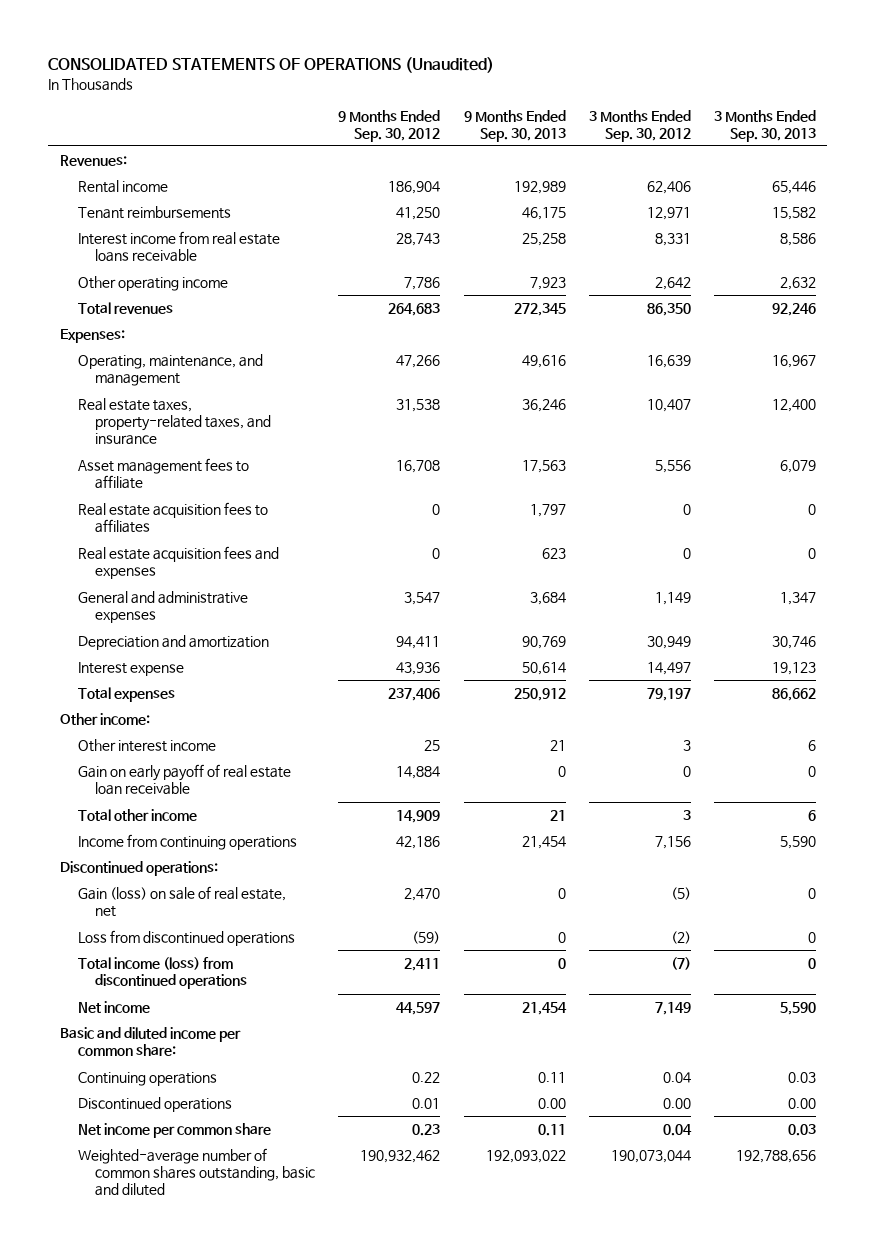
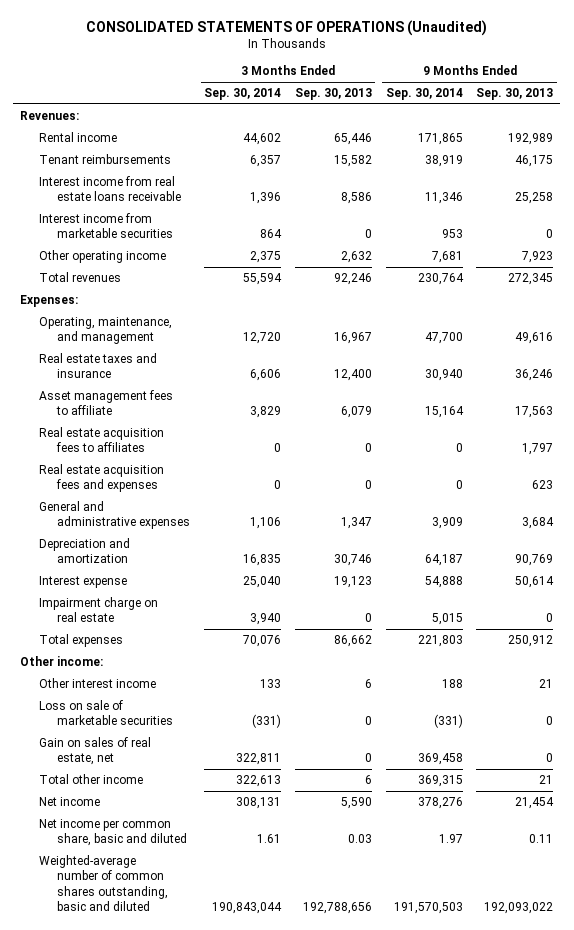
[338,109,441,142] 9 Months Ended Sep. 30, 2012 -> none
[588,109,691,142] 3 Months Ended Sep. 30, 2012 -> none
none -> [204,88,282,101] Sep. 30, 2014
none -> [385,88,463,101] Sep. 30, 2014
none -> [38,213,174,239] Interest income from marketable securities
[77,398,272,446] Real estate taxes, property-related taxes, and insurance -> [38,353,157,379] Real estate taxes and insurance
none -> [38,597,158,623] Impairment charge on real estate
[77,764,291,796] Gain on early payoff of real estate loan receivable -> none
none -> [38,700,174,726] Loss on sale of marketable securities
none -> [38,737,151,766] Gain on sales of real estate, net
[77,834,297,851] Income from continuing operations -> none
[59,861,218,877] Discontinued operations: -> none
[77,886,286,918] Gain (loss) on sale of real estate, net -> none
[77,930,295,947] Loss from discontinued operations -> none
[77,957,248,990] Total income (loss) from discontinued operations -> none
[59,1027,241,1057] Basic and diluted income per common share: -> none
[77,1072,217,1087] Continuing operations -> none
[77,1097,232,1113] Discontinued operations -> none
[77,1123,271,1139] Net income per common share -> [38,819,188,847] Net income per common share, basic and diluted

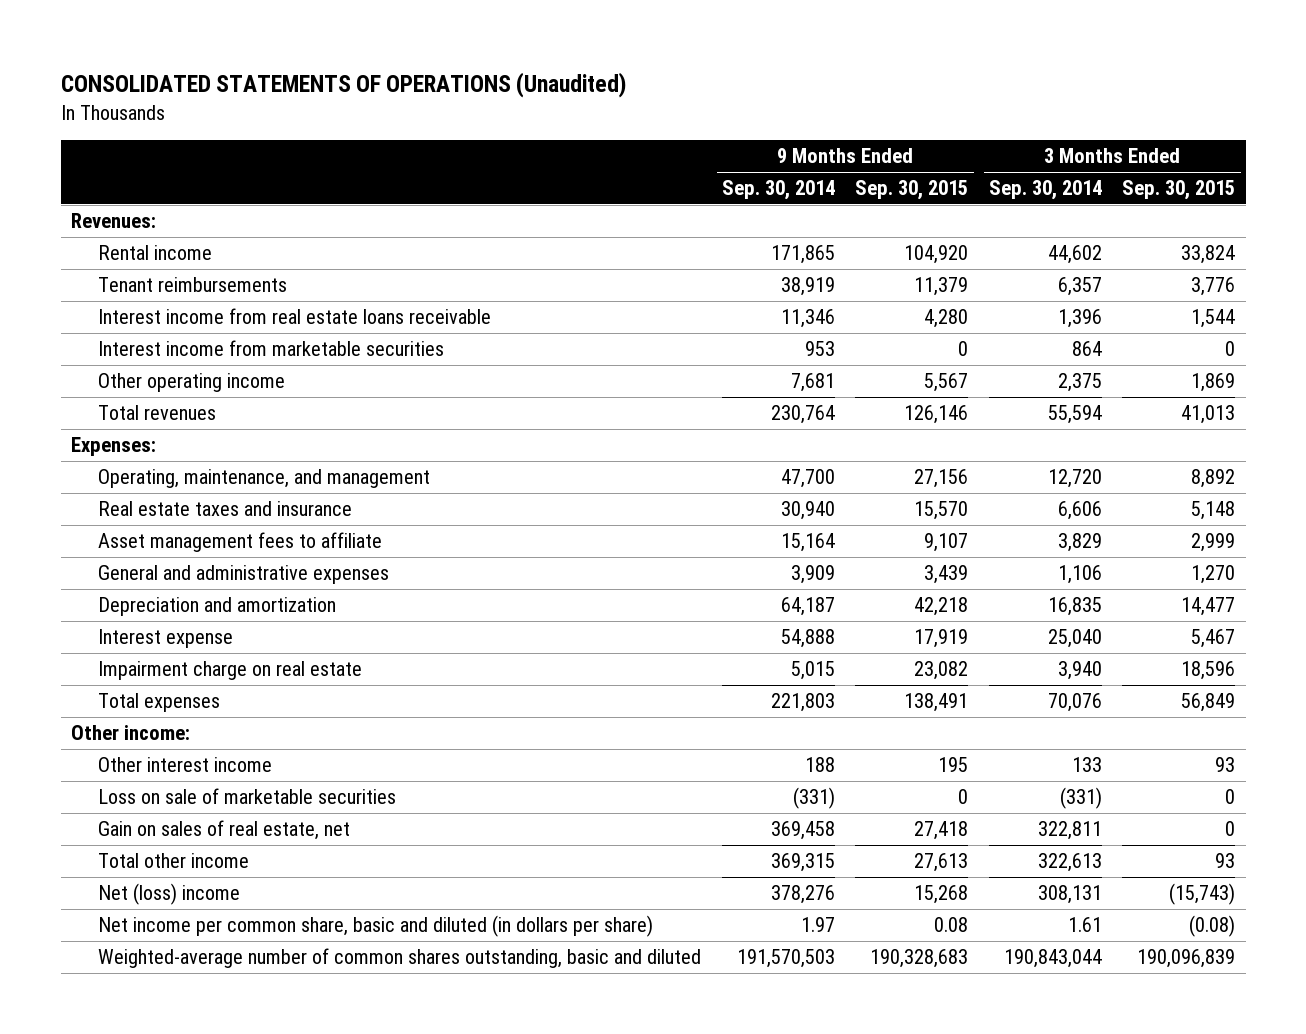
[294,88,372,101] Sep. 30, 2013 -> none
[476,88,554,101] Sep. 30, 2013 -> none
none -> [855,180,969,201] Sep. 30, 2015
none -> [1122,180,1236,201] Sep. 30, 2015
[38,427,164,453] Real estate acquisition fees to affiliates -> none
[38,464,164,493] Real estate acquisition fees and expenses -> none
[38,797,100,807] Net income -> [98,883,241,906] Net (loss) income
[38,819,188,847] Net income per common share, basic and diluted -> [98,915,654,938] Net income per common share, basic and diluted (in dollars per share)

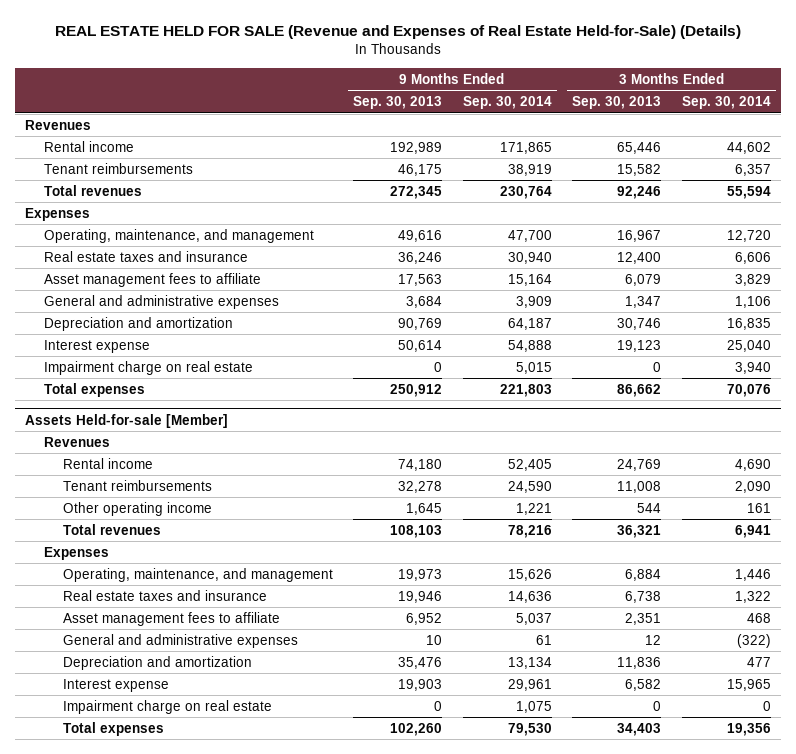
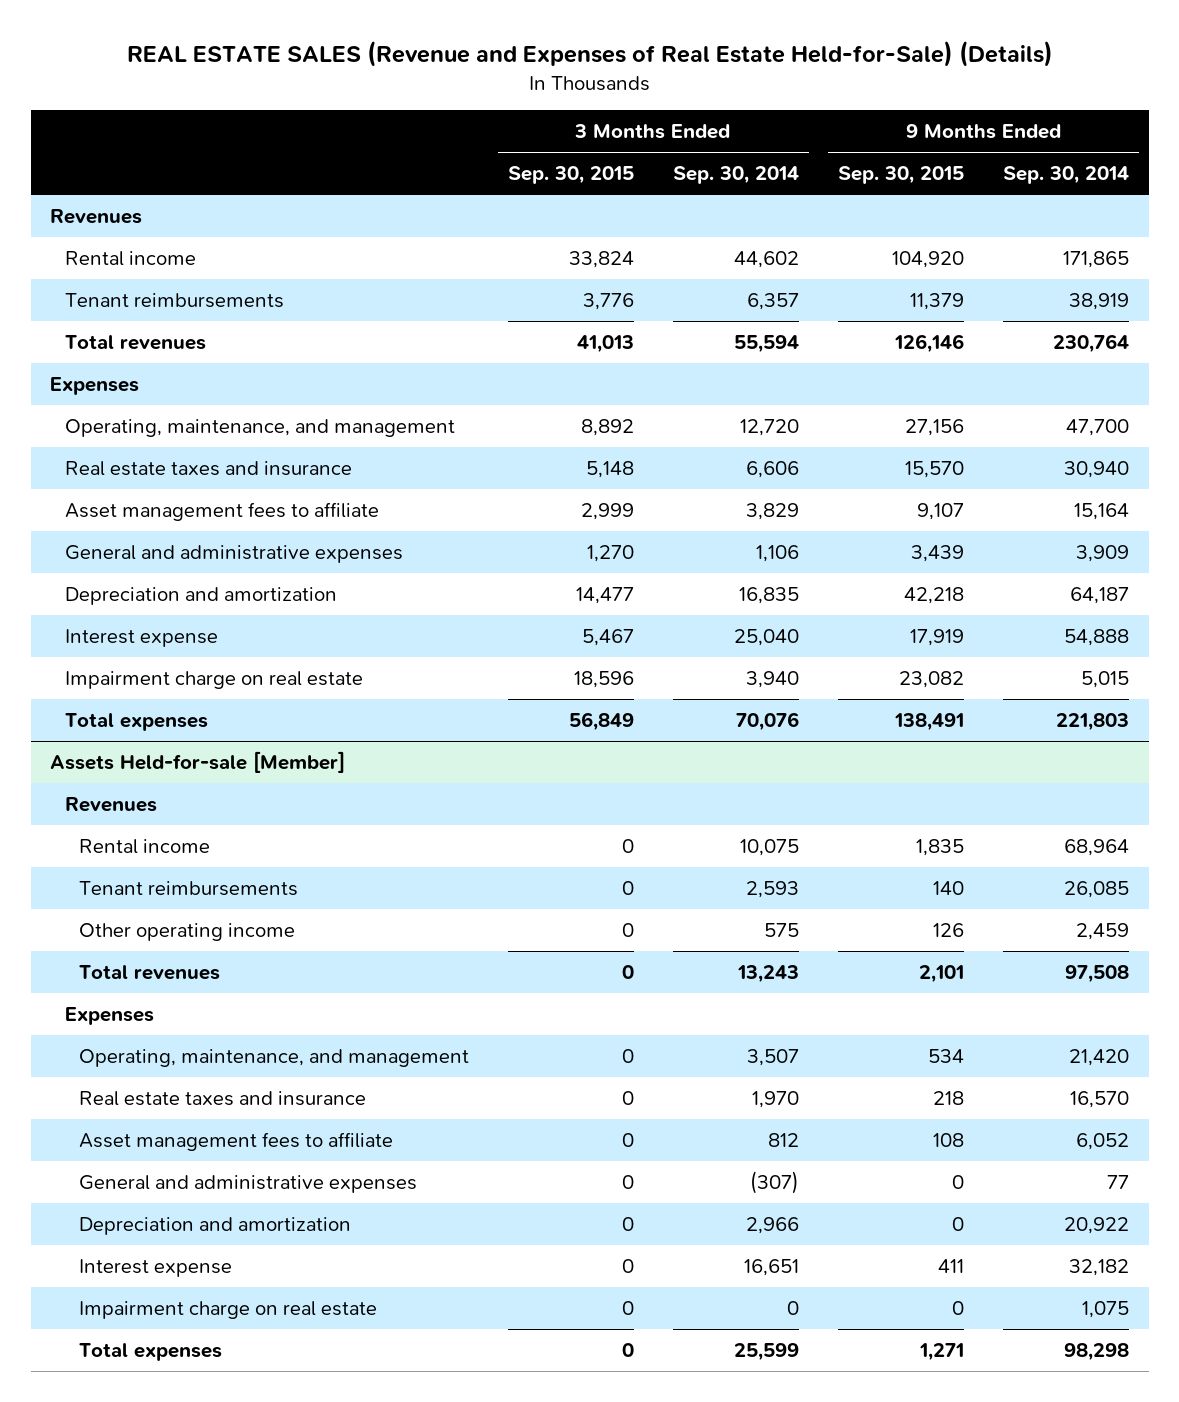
[55,24,742,39] REAL ESTATE HELD FOR SALE (Revenue and Expenses of Real Estate Held-for-Sale) (Details) -> [126,41,1053,68] REAL ESTATE SALES (Revenue and Expenses of Real Estate Held-for-Sale) (Details)
[353,96,443,110] Sep. 30, 2013 -> none
[572,96,662,110] Sep. 30, 2013 -> none
none -> [507,166,634,185] Sep. 30, 2015
none -> [838,166,965,185] Sep. 30, 2015
[507,458,552,471] 52,405 -> [1064,838,1130,856] 68,964
[734,458,771,471] 4,690 -> [740,838,800,856] 10,075
[507,480,552,493] 24,590 -> [1064,880,1130,898] 26,085
[734,480,771,493] 2,090 -> [746,880,800,898] 2,593
[515,502,552,515] 1,221 -> [1076,922,1130,940] 2,459
[746,502,771,513] 161 -> [764,922,800,937] 575
[507,524,552,538] 78,216 -> [1065,964,1130,983] 97,508
[734,524,771,538] 6,941 -> [737,964,800,983] 13,243
[507,568,552,581] 15,626 -> [1069,1048,1130,1066] 21,420
[734,568,771,581] 1,446 -> [747,1048,800,1066] 3,507
[507,590,552,603] 14,636 -> [1070,1090,1130,1108] 16,570
[734,590,771,603] 1,322 -> [752,1090,800,1108] 1,970
[515,612,552,625] 5,037 -> [1076,1132,1130,1150] 6,052
[746,612,771,623] 468 -> [768,1132,800,1147] 812
[535,634,552,645] 61 -> [1107,1174,1130,1189] 77
[736,633,771,648] (322) -> [750,1170,800,1194] (307)
[507,656,552,669] 13,134 -> [1064,1216,1130,1234] 20,922
[746,656,771,667] 477 -> [746,1216,800,1234] 2,966
[507,678,552,691] 29,961 -> [1069,1258,1130,1276] 32,182
[726,678,771,691] 15,965 -> [744,1258,800,1276] 16,651
[507,722,552,736] 79,530 -> [1064,1342,1130,1361] 98,298
[726,722,771,736] 19,356 -> [734,1342,800,1361] 25,599

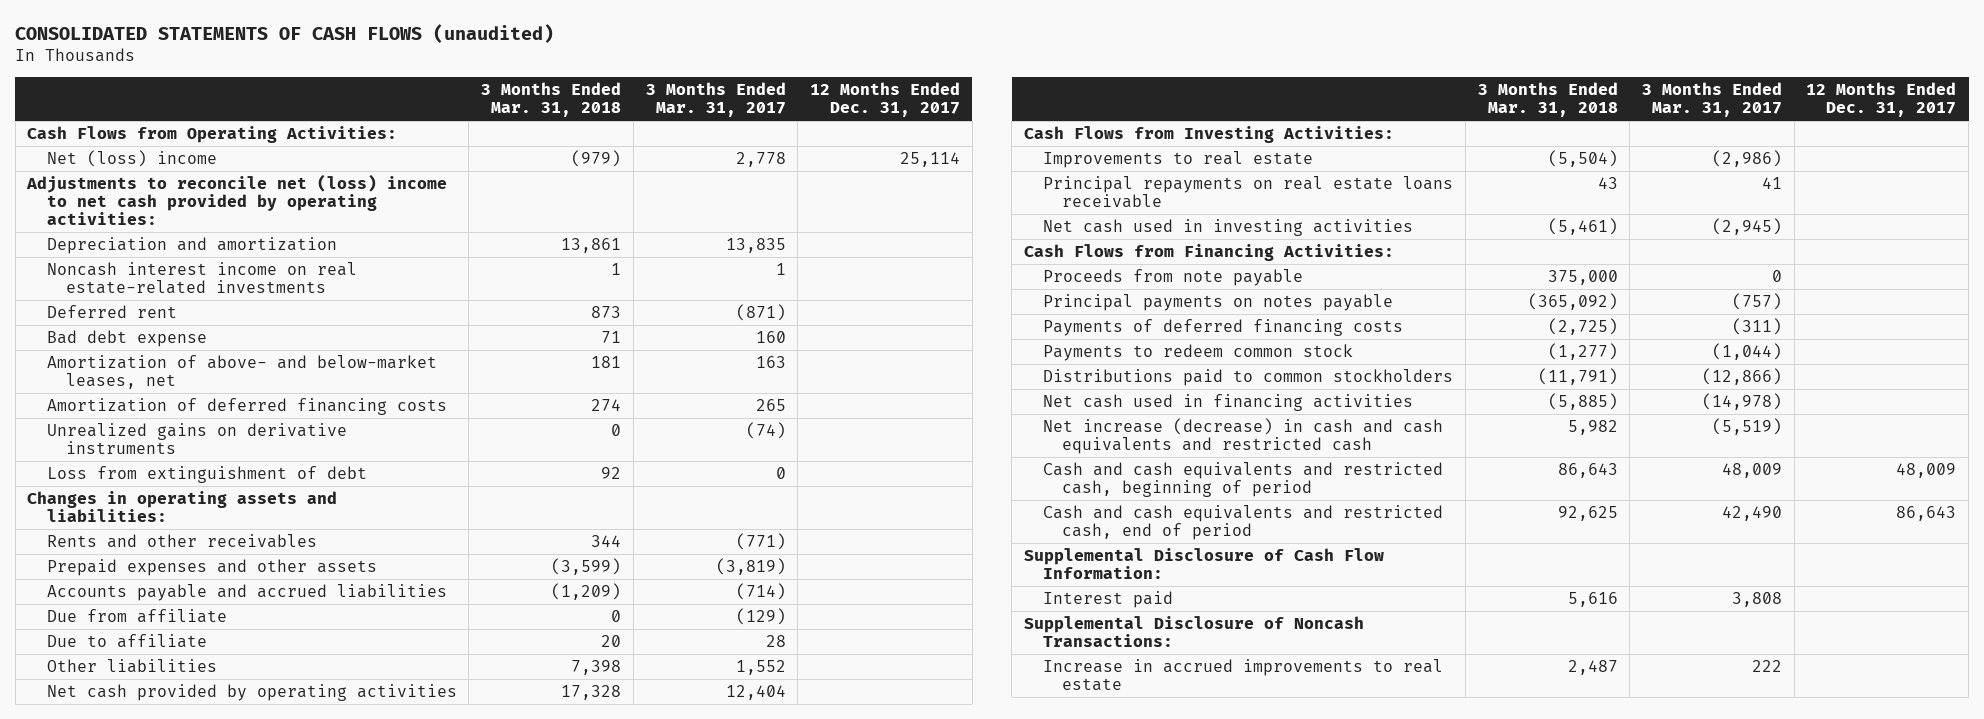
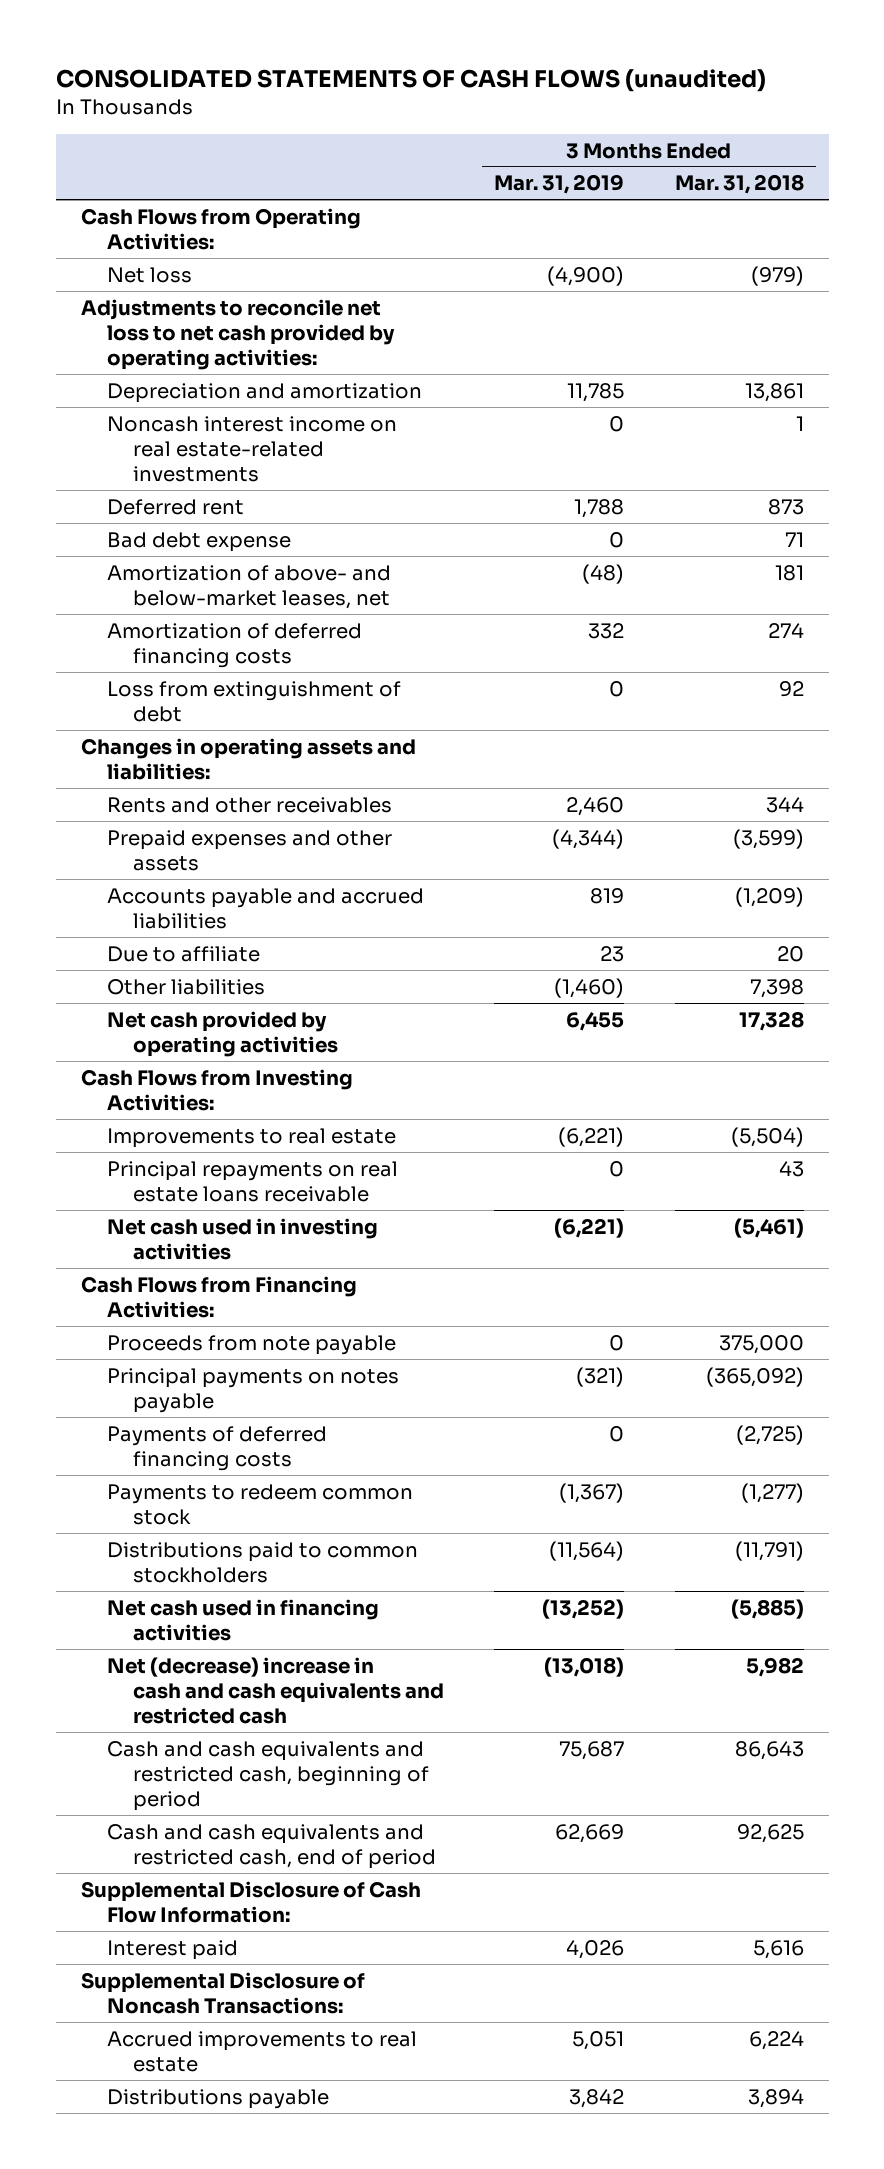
[645,82,786,118] 3 Months Ended Mar. 31, 2017 -> none
[809,82,960,118] 12 Months Ended Dec. 31, 2017 -> none
none -> [494,174,625,195] Mar. 31, 2019
[46,150,217,168] Net (loss) income -> [106,266,192,283] Net loss
[26,174,448,226] Adjustments to reconcile net (loss) income to net cash provided by operating activities: -> [80,298,395,371] Adjustments to reconcile net loss to net cash provided by operating activities:
[46,423,347,455] Unrealized gains on derivative instruments -> none
[46,609,227,624] Due from affiliate -> none
[1043,418,1444,455] Net increase (decrease) in cash and cash equivalents and restricted cash -> [106,1656,445,1725] Net (decrease) increase in cash and cash equivalents and restricted cash
[1043,659,1444,692] Increase in accrued improvements to real estate -> [106,2030,417,2072] Accrued improvements to real estate
[1567,660,1618,676] 2,487 -> [748,2030,804,2050] 6,224
none -> [106,2088,329,2109] Distributions payable

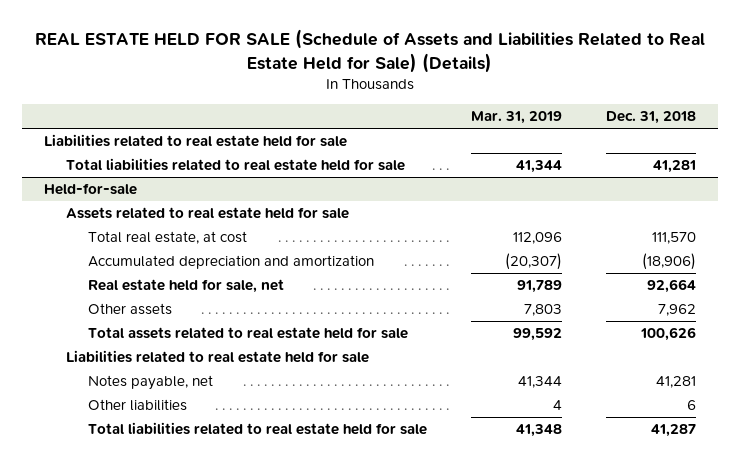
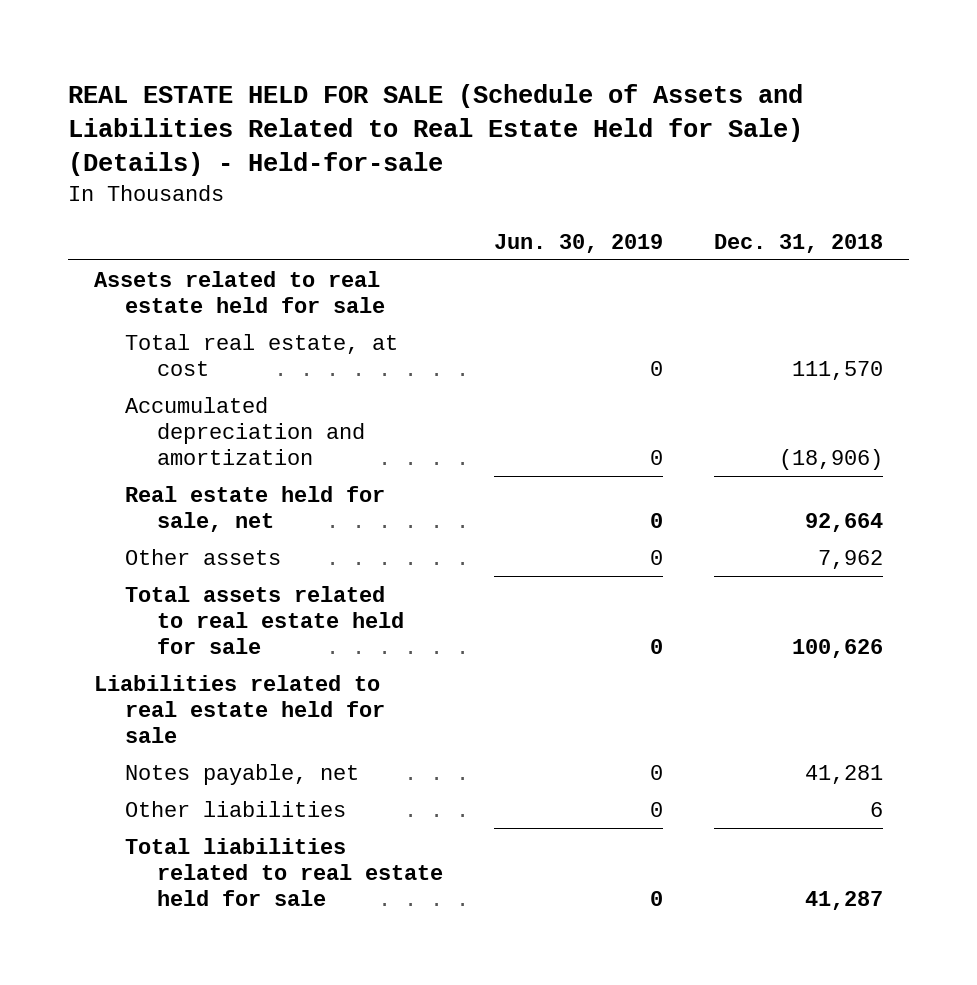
[34,29,705,73] REAL ESTATE HELD FOR SALE (Schedule of Assets and Liabilities Related to Real Estate Held for Sale) (Details) -> [68,83,804,177] REAL ESTATE HELD FOR SALE (Schedule of Assets and Liabilities Related to Real Estate Held for Sale) (Details) - Held-for-sale
[471,111,563,125] Mar. 31, 2019 -> none
none -> [494,233,664,253] Jun. 30, 2019
[43,134,347,148] Liabilities related to real estate held for sale -> none
[66,158,406,172] Total liabilities related to real estate held for sale -> none
[43,183,137,196] Held-for-sale -> none

